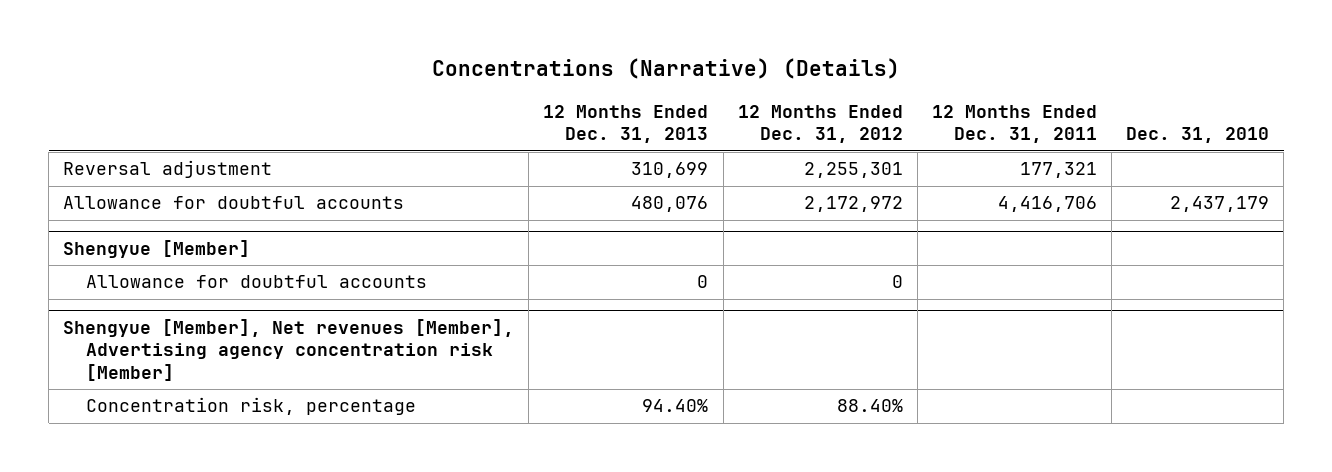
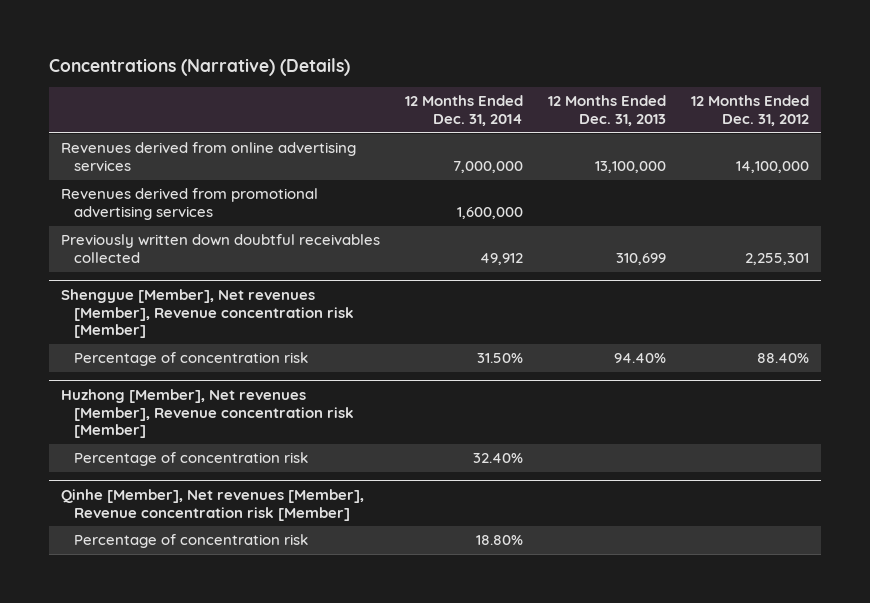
[931,104,1097,144] 12 Months Ended Dec. 31, 2011 -> none
[1126,127,1270,144] Dec. 31, 2010 -> none
none -> [405,95,524,126] 12 Months Ended Dec. 31, 2014
[63,196,405,210] Allowance for doubtful accounts -> none
[63,239,251,258] Shengyue [Member] -> none
[85,275,427,289] Allowance for doubtful accounts -> none
none -> [61,142,357,171] Revenues derived from online advertising services
none -> [61,188,319,220] Revenues derived from promotional advertising services
[63,160,273,179] Reversal adjustment -> [61,234,381,263] Previously written down doubtful receivables collected
[63,318,515,381] Shengyue [Member], Net revenues [Member], Advertising agency concentration risk [Member] -> [61,289,354,339] Shengyue [Member], Net revenues [Member], Revenue concentration risk [Member]
[85,397,416,416] Concentration risk, percentage -> [73,352,308,367] Percentage of concentration risk
none -> [61,389,354,439] Huzhong [Member], Net revenues [Member], Revenue concentration risk [Member]
none -> [73,452,308,467] Percentage of concentration risk
none -> [61,489,365,521] Qinhe [Member], Net revenues [Member], Revenue concentration risk [Member]
none -> [73,534,308,549] Percentage of concentration risk

